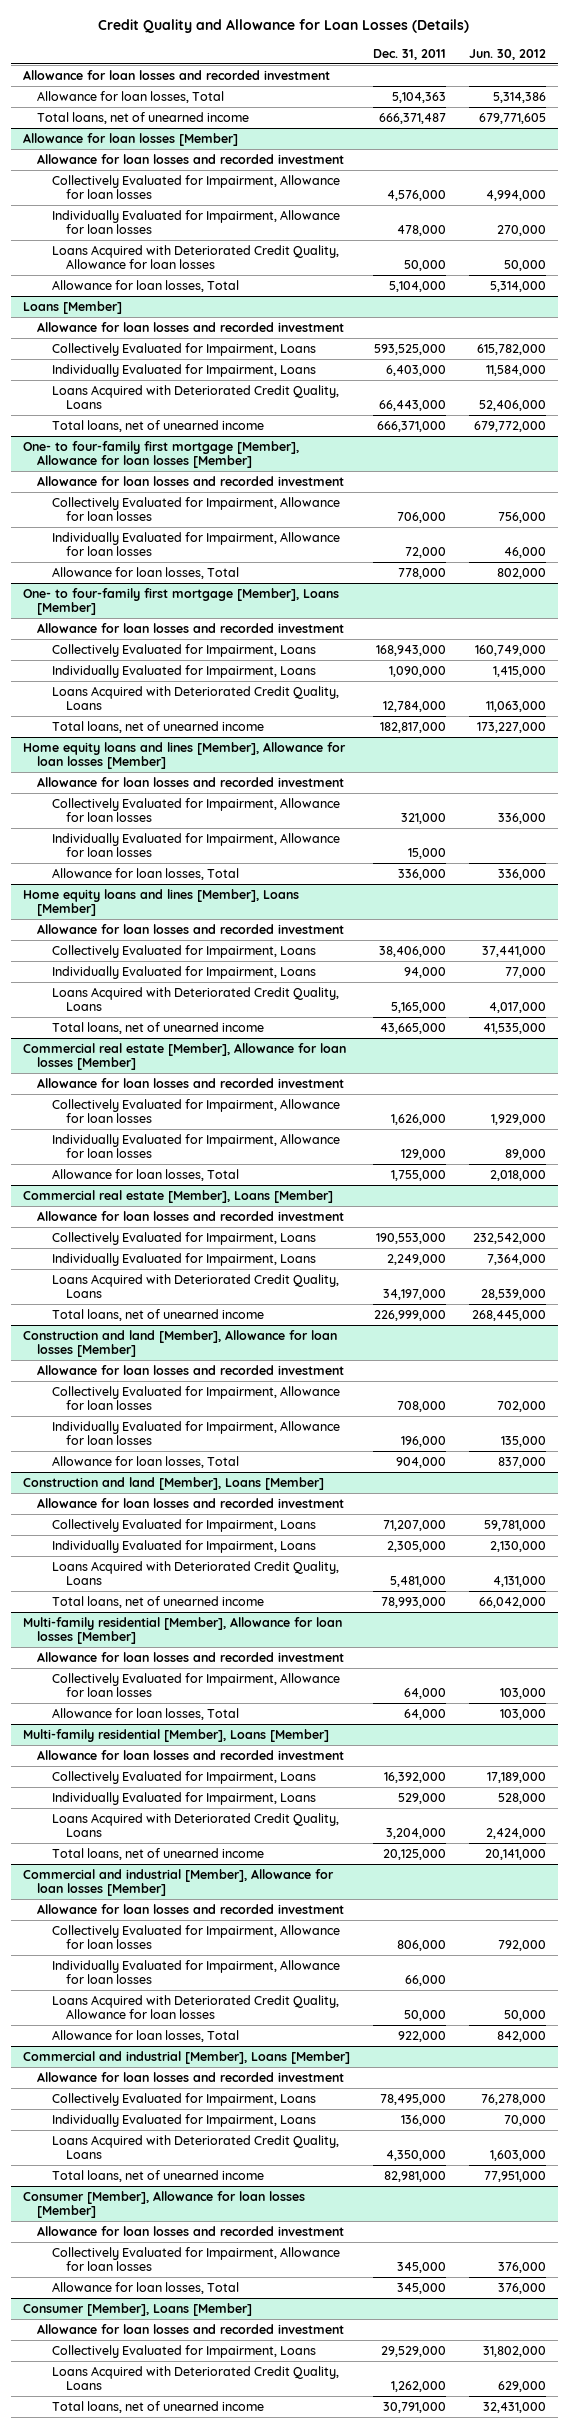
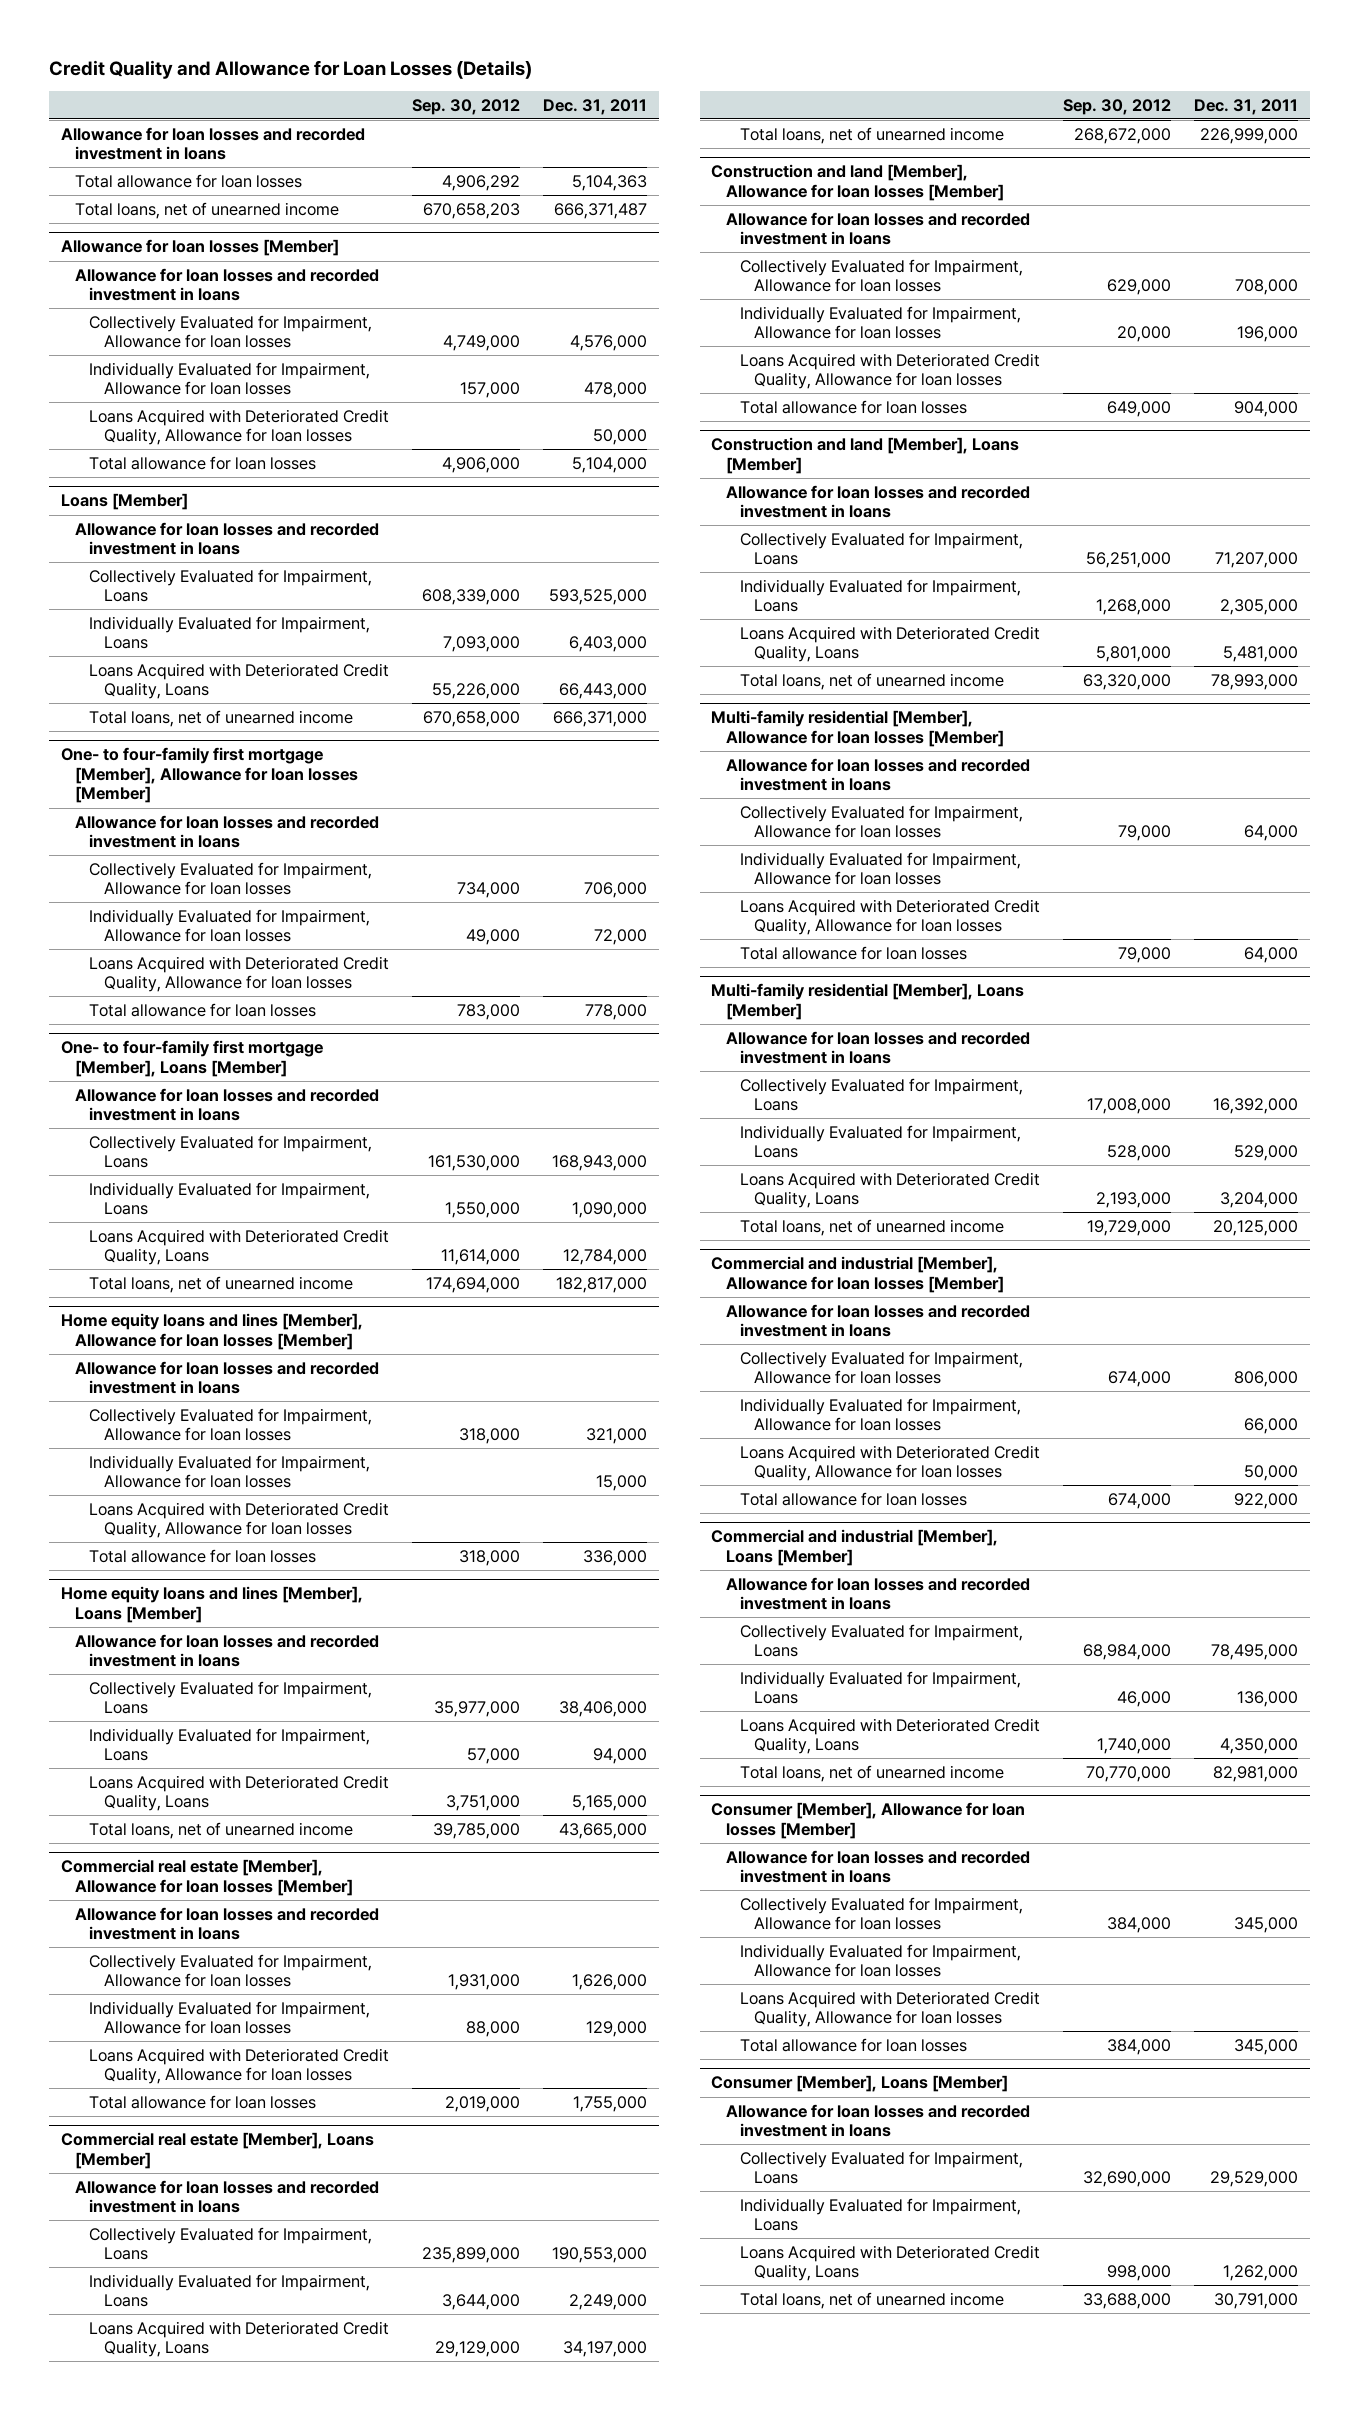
[469,48,547,60] Jun. 30, 2012 -> none
none -> [412,98,521,115] Sep. 30, 2012
[22,69,330,80] Allowance for loan losses and recorded investment -> [60,126,365,161] Allowance for loan losses and recorded investment in loans
[37,90,225,103] Allowance for loan losses, Total -> [75,173,303,188] Total allowance for loan losses
[37,153,345,164] Allowance for loan losses and recorded investment -> [75,267,380,302] Allowance for loan losses and recorded investment in loans
[51,279,239,292] Allowance for loan losses, Total -> [89,455,317,470] Total allowance for loan losses
[37,321,345,332] Allowance for loan losses and recorded investment -> [75,521,380,556] Allowance for loan losses and recorded investment in loans
[37,475,345,486] Allowance for loan losses and recorded investment -> [75,814,380,849] Allowance for loan losses and recorded investment in loans
none -> [89,955,390,993] Loans Acquired with Deteriorated Credit Quality, Allowance for loan losses
[51,566,239,579] Allowance for loan losses, Total -> [89,1002,317,1017] Total allowance for loan losses
[37,622,345,633] Allowance for loan losses and recorded investment -> [75,1087,380,1122] Allowance for loan losses and recorded investment in loans
[37,776,345,787] Allowance for loan losses and recorded investment -> [75,1360,380,1395] Allowance for loan losses and recorded investment in loans
none -> [89,1501,390,1539] Loans Acquired with Deteriorated Credit Quality, Allowance for loan losses
[51,867,239,880] Allowance for loan losses, Total -> [89,1548,317,1563] Total allowance for loan losses
[37,923,345,934] Allowance for loan losses and recorded investment -> [75,1633,380,1668] Allowance for loan losses and recorded investment in loans
[37,1077,345,1088] Allowance for loan losses and recorded investment -> [75,1906,380,1941] Allowance for loan losses and recorded investment in loans
none -> [89,2047,390,2085] Loans Acquired with Deteriorated Credit Quality, Allowance for loan losses
[51,1168,239,1181] Allowance for loan losses, Total -> [89,2094,317,2109] Total allowance for loan losses
[37,1210,345,1221] Allowance for loan losses and recorded investment -> [75,2179,380,2214] Allowance for loan losses and recorded investment in loans
[37,1364,345,1375] Allowance for loan losses and recorded investment -> [725,211,1030,246] Allowance for loan losses and recorded investment in loans
none -> [739,352,1040,390] Loans Acquired with Deteriorated Credit Quality, Allowance for loan losses
[51,1455,239,1468] Allowance for loan losses, Total -> [739,399,967,414] Total allowance for loan losses
[37,1497,345,1508] Allowance for loan losses and recorded investment -> [725,484,1030,519] Allowance for loan losses and recorded investment in loans
[37,1651,345,1662] Allowance for loan losses and recorded investment -> [725,757,1030,792] Allowance for loan losses and recorded investment in loans
none -> [739,851,1021,886] Individually Evaluated for Impairment, Allowance for loan losses
none -> [739,898,1040,936] Loans Acquired with Deteriorated Credit Quality, Allowance for loan losses
[51,1707,239,1720] Allowance for loan losses, Total -> [739,945,967,960] Total allowance for loan losses
[37,1749,345,1760] Allowance for loan losses and recorded investment -> [725,1030,1030,1065] Allowance for loan losses and recorded investment in loans
[37,1903,345,1914] Allowance for loan losses and recorded investment -> [725,1303,1030,1338] Allowance for loan losses and recorded investment in loans
[51,2029,239,2042] Allowance for loan losses, Total -> [739,1491,967,1506] Total allowance for loan losses
[37,2071,345,2082] Allowance for loan losses and recorded investment -> [725,1576,1030,1611] Allowance for loan losses and recorded investment in loans
[37,2225,345,2236] Allowance for loan losses and recorded investment -> [725,1849,1030,1884] Allowance for loan losses and recorded investment in loans
none -> [739,1943,1021,1978] Individually Evaluated for Impairment, Allowance for loan losses
none -> [739,1990,1040,2028] Loans Acquired with Deteriorated Credit Quality, Allowance for loan losses
[51,2281,239,2294] Allowance for loan losses, Total -> [739,2037,967,2052] Total allowance for loan losses
[37,2323,345,2334] Allowance for loan losses and recorded investment -> [725,2103,1030,2138] Allowance for loan losses and recorded investment in loans
none -> [739,2197,1021,2232] Individually Evaluated for Impairment, Loans

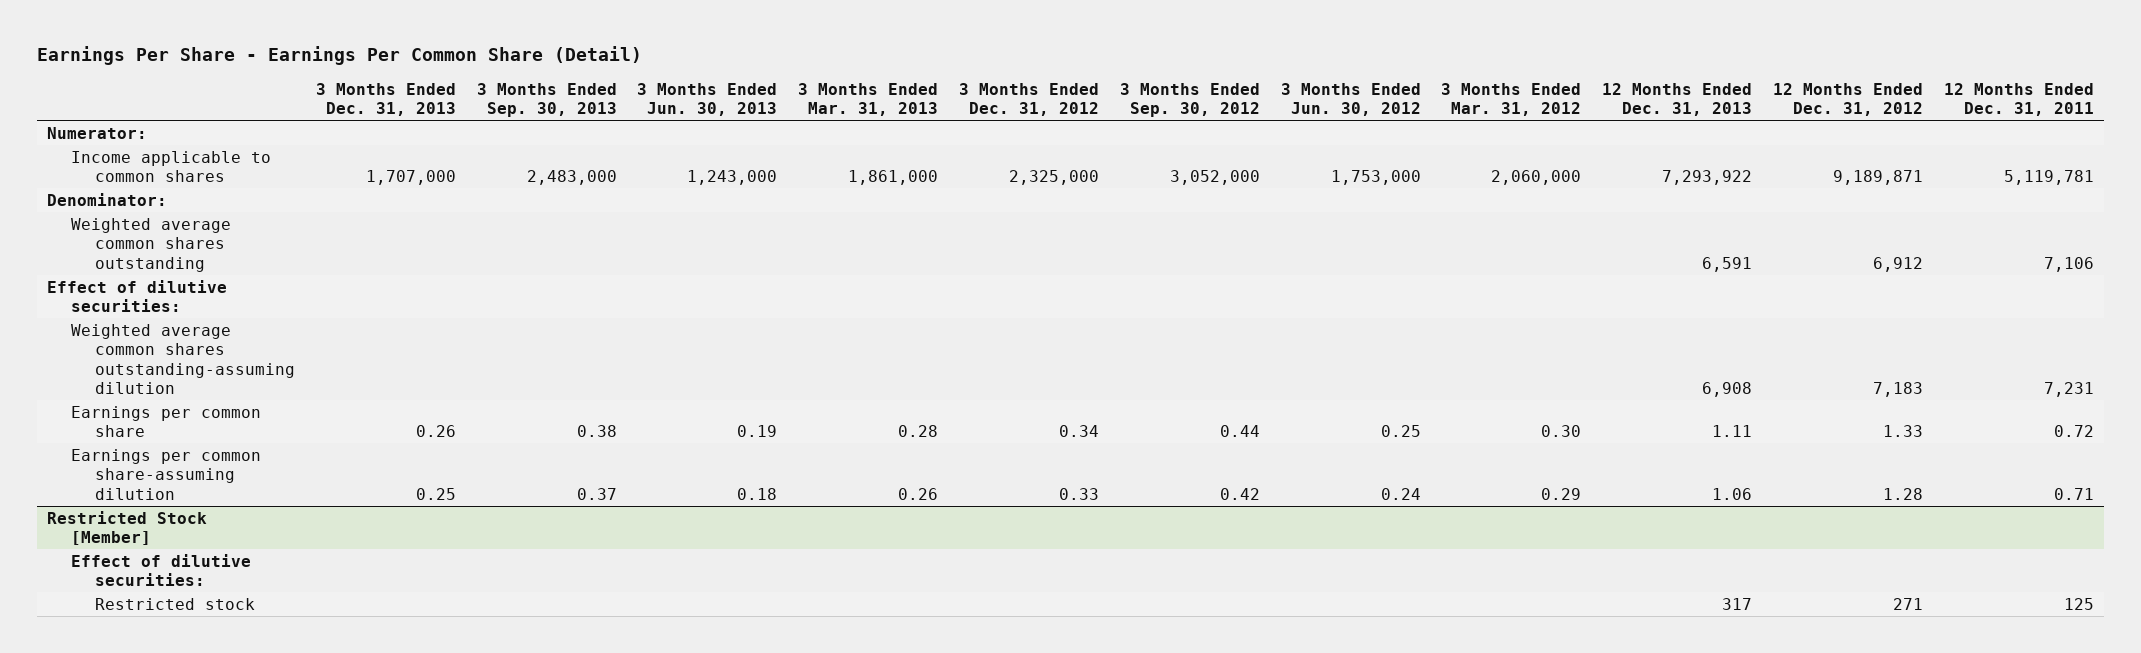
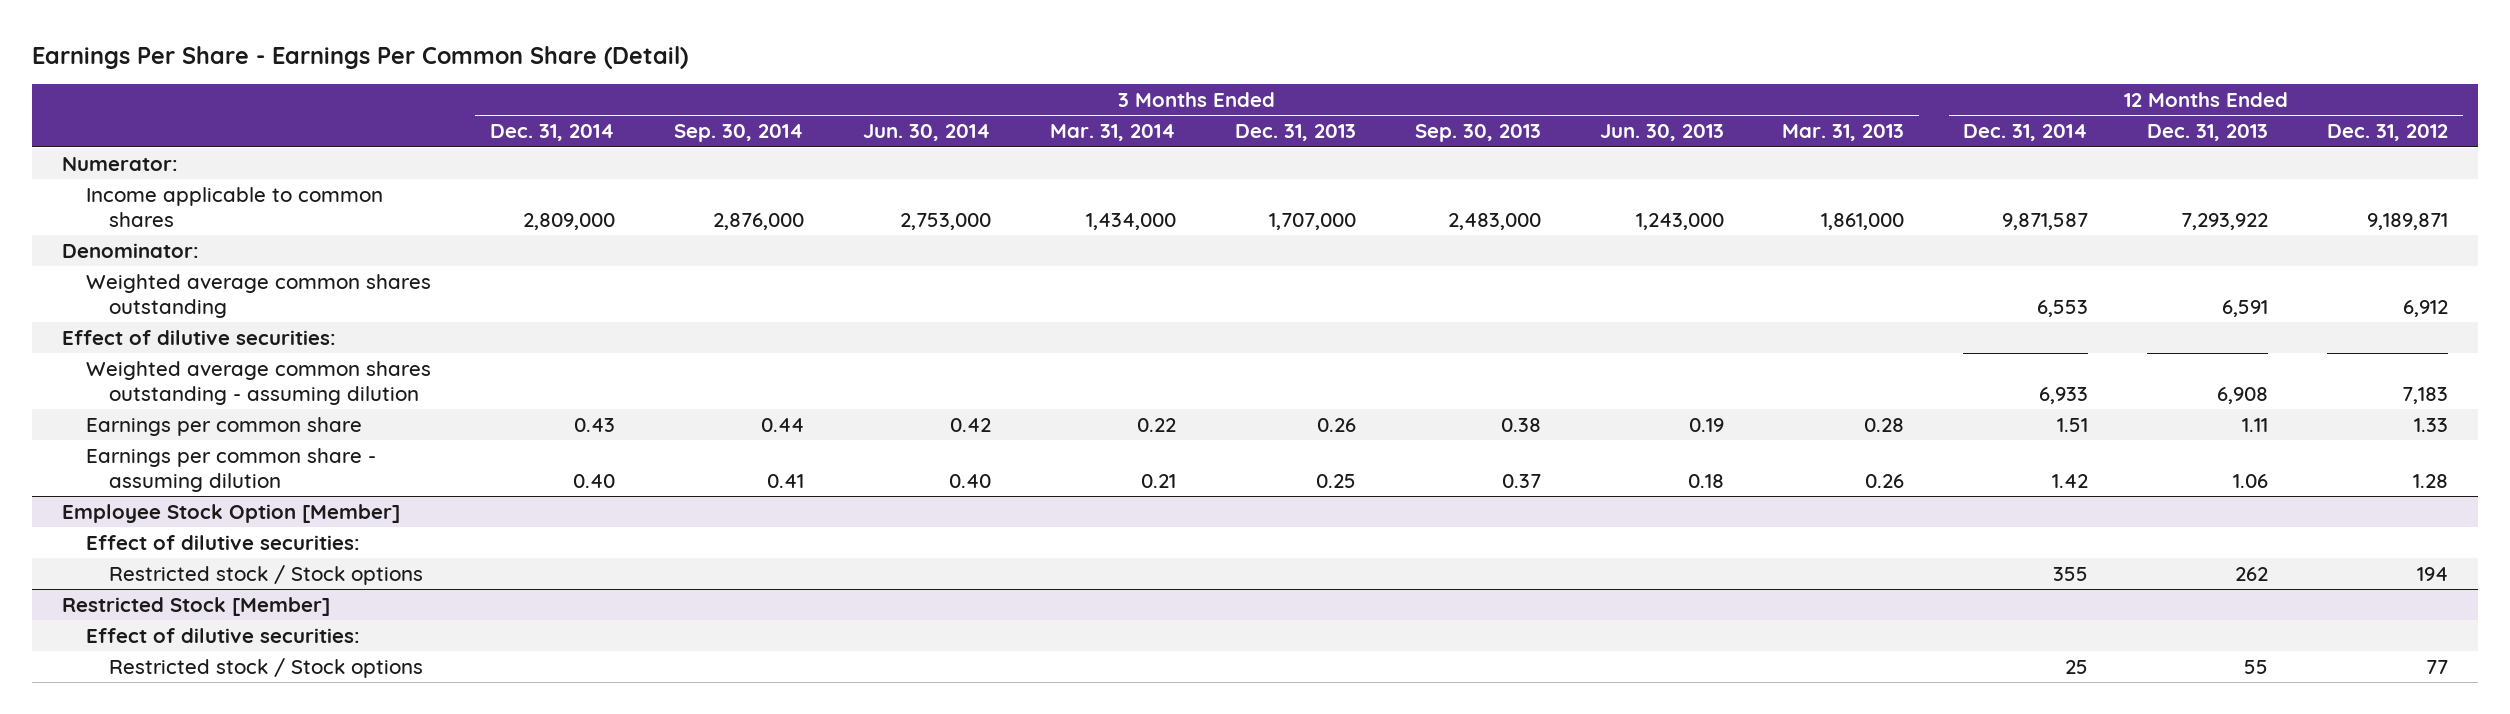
[958,82,1099,117] 3 Months Ended Dec. 31, 2012 -> none
[1119,82,1260,118] 3 Months Ended Sep. 30, 2012 -> none
[1280,82,1421,117] 3 Months Ended Jun. 30, 2012 -> none
[1441,82,1582,117] 3 Months Ended Mar. 31, 2012 -> none
[1943,82,2094,117] 12 Months Ended Dec. 31, 2011 -> none
none -> [489,124,615,142] Dec. 31, 2014
none -> [673,124,804,143] Sep. 30, 2014
none -> [862,124,991,142] Jun. 30, 2014
none -> [1049,124,1176,142] Mar. 31, 2014
none -> [1963,124,2089,142] Dec. 31, 2014
[71,323,296,395] Weighted average common shares outstanding-assuming dilution -> [85,360,431,405] Weighted average common shares outstanding - assuming dilution
[71,448,262,500] Earnings per common share-assuming dilution -> [85,447,376,492] Earnings per common share - assuming dilution
none -> [61,503,400,523] Employee Stock Option [Member]
none -> [85,534,360,550] Effect of dilutive securities:
none -> [109,564,424,585] Restricted stock / Stock options
[95,597,256,610] Restricted stock -> [109,657,424,678] Restricted stock / Stock options
[1722,597,1753,610] 317 -> [2244,659,2269,674] 55
[1892,597,1923,610] 271 -> [2426,659,2449,674] 77

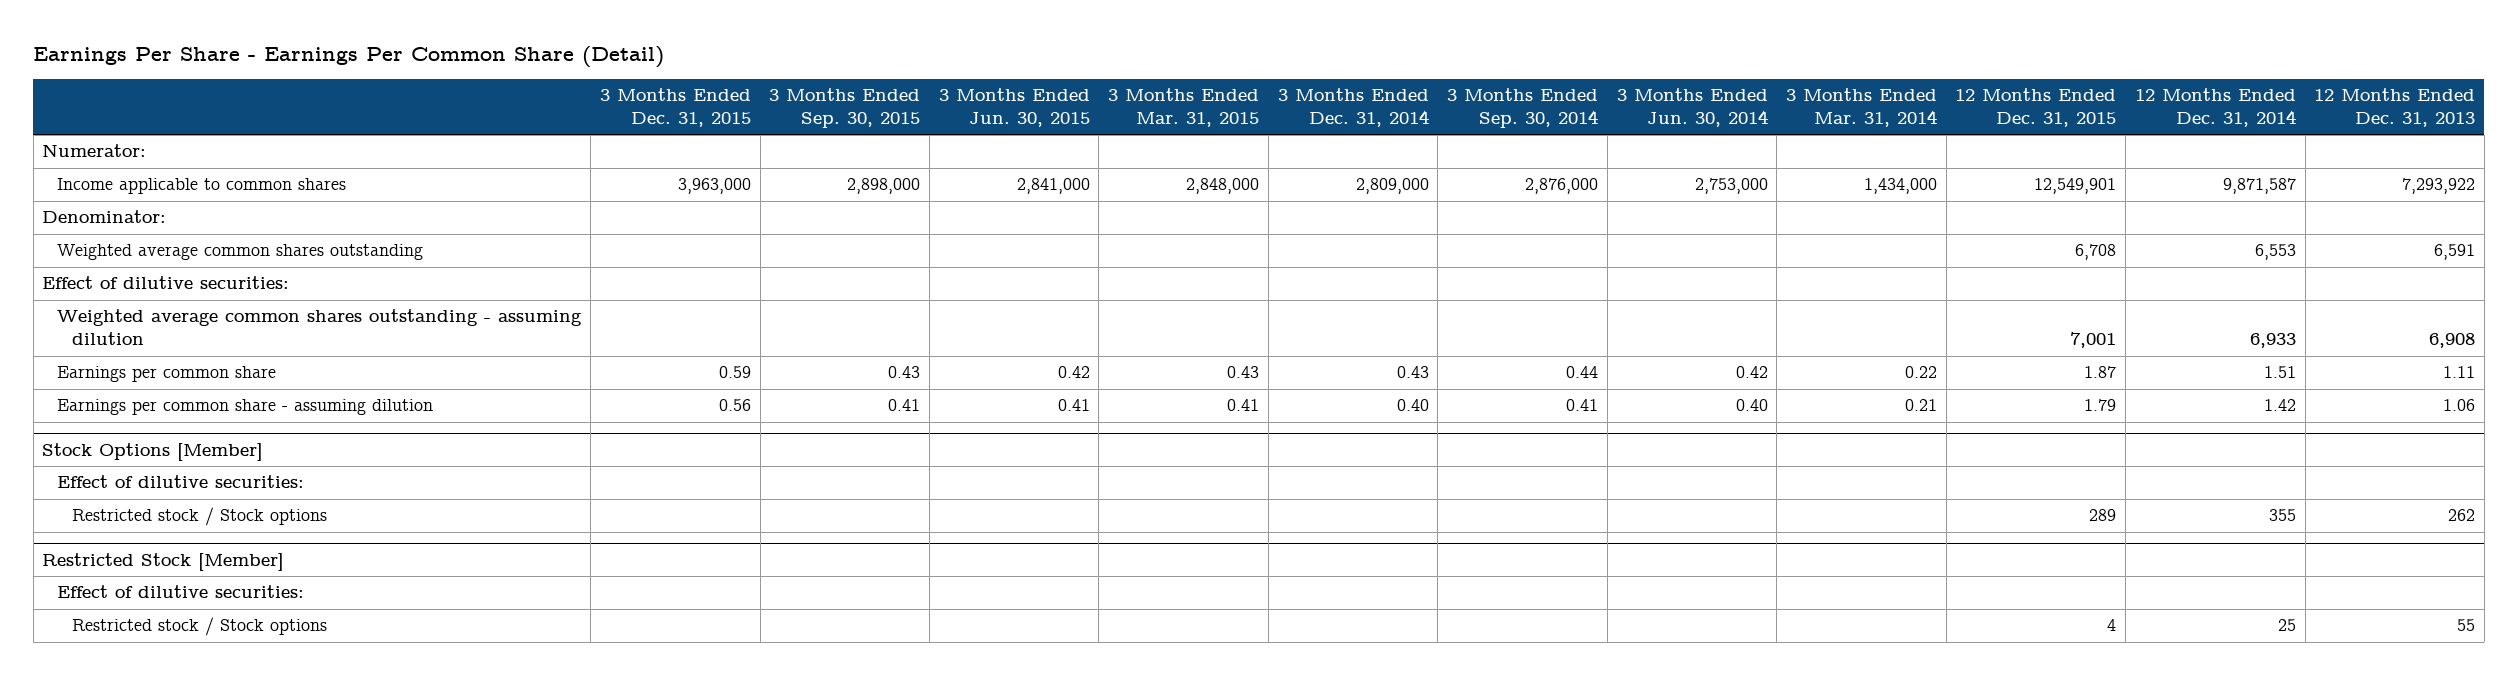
[1234,124,1356,142] Dec. 31, 2013 -> none
[1414,124,1541,143] Sep. 30, 2013 -> none
[1599,124,1724,142] Jun. 30, 2013 -> none
[1782,124,1905,142] Mar. 31, 2013 -> none
[2327,124,2449,142] Dec. 31, 2012 -> none
none -> [599,88,751,127] 3 Months Ended Dec. 31, 2015
none -> [769,88,921,128] 3 Months Ended Sep. 30, 2015
none -> [938,88,1090,127] 3 Months Ended Jun. 30, 2015
none -> [1108,88,1260,127] 3 Months Ended Mar. 31, 2015
none -> [1955,88,2117,127] 12 Months Ended Dec. 31, 2015
[61,503,400,523] Employee Stock Option [Member] -> [42,442,264,461] Stock Options [Member]

